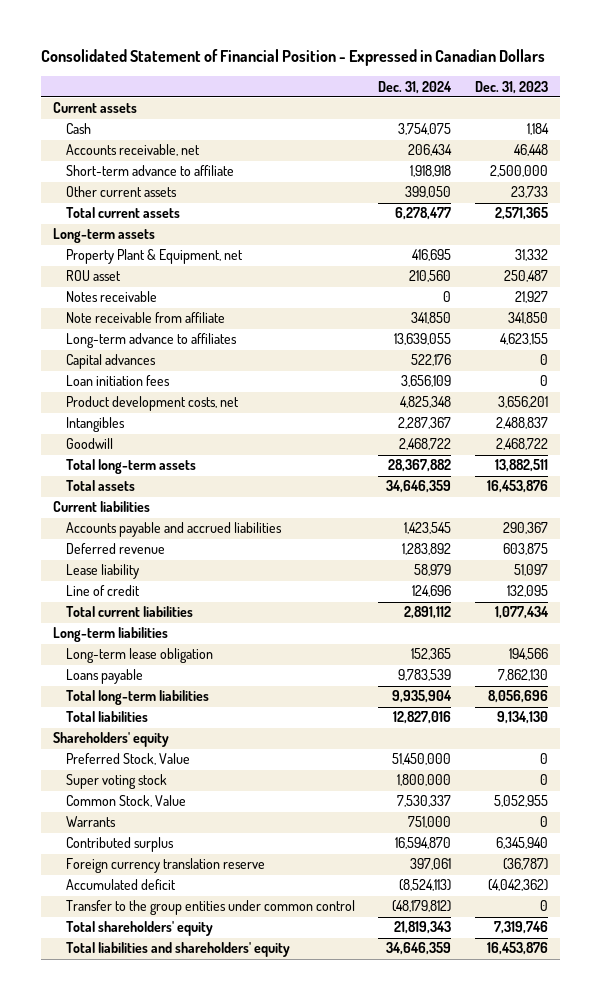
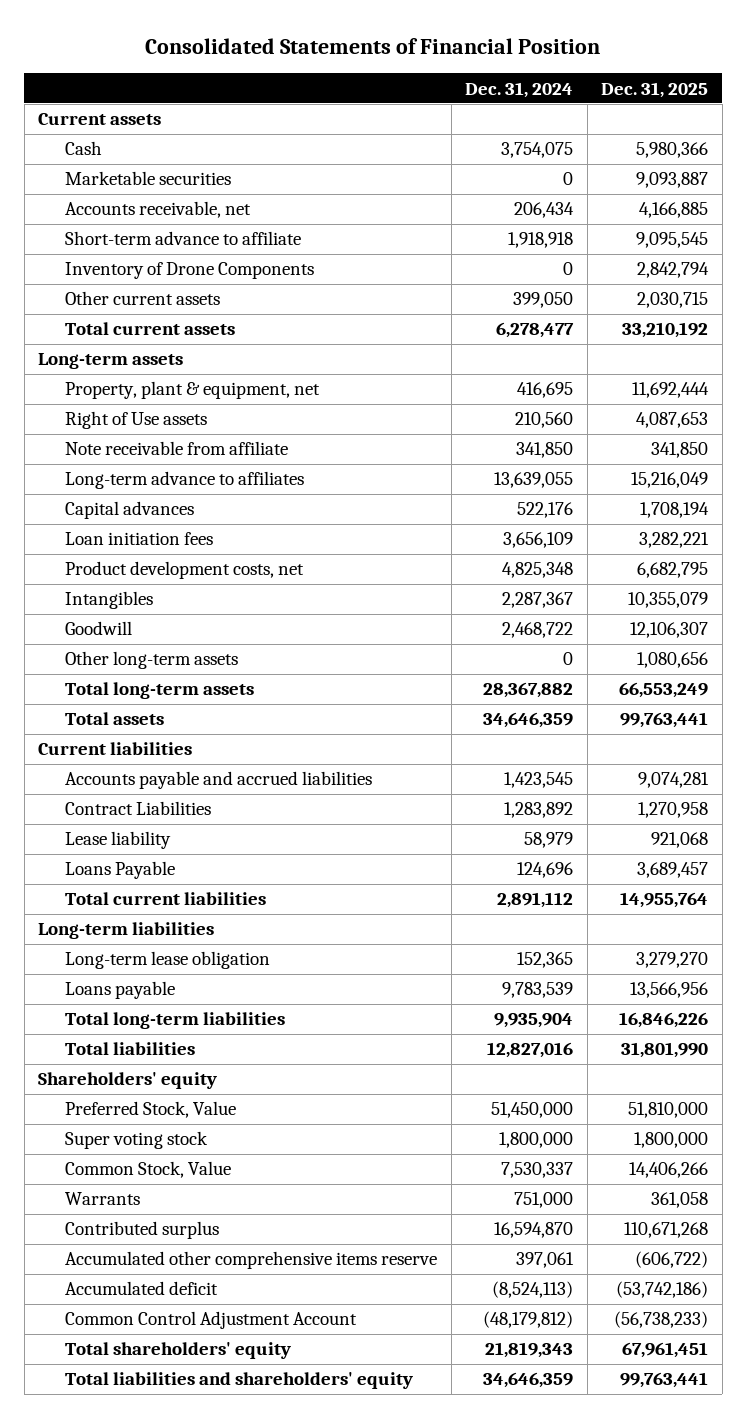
[41,49,546,67] Consolidated Statement of Financial Position - Expressed in Canadian Dollars -> [145,37,601,54] Consolidated Statements of Financial Position
[475,80,549,94] Dec. 31, 2023 -> none
none -> [601,81,709,98] Dec. 31, 2025
none -> [65,171,232,186] Marketable securities
none -> [65,262,315,280] Inventory of Drone Components
[65,291,157,303] Notes receivable -> none
[65,249,243,265] Property Plant & Equipment, net -> [65,381,321,400] Property, plant & equipment, net
[65,270,121,282] ROU asset -> [65,411,208,430] Right of Use assets
none -> [65,651,239,670] Other long-term assets
[65,543,165,555] Deferred revenue -> [65,801,212,816] Contract Liabilities
[65,585,140,597] Line of credit -> [65,861,176,880] Loans Payable
[65,858,265,874] Foreign currency translation reserve -> [65,1251,438,1270] Accumulated other comprehensive items reserve
[65,900,355,916] Transfer to the group entities under common control -> [65,1311,358,1330] Common Control Adjustment Account

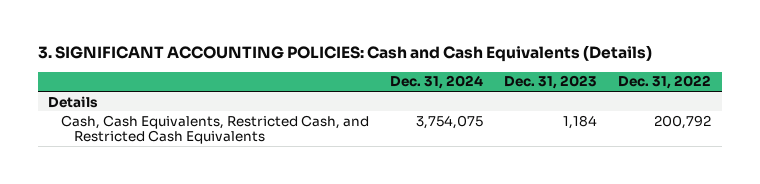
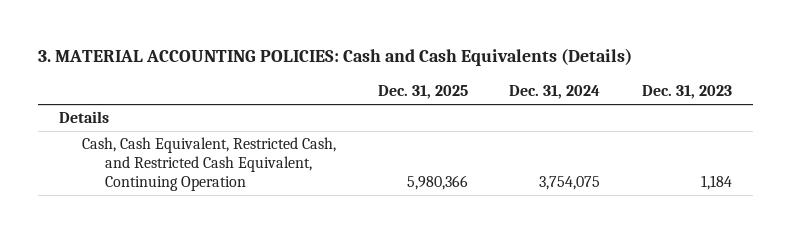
[37,45,652,63] 3. SIGNIFICANT ACCOUNTING POLICIES: Cash and Cash Equivalents (Details) -> [37,48,632,67] 3. MATERIAL ACCOUNTING POLICIES: Cash and Cash Equivalents (Details)
[618,75,712,90] Dec. 31, 2022 -> none
none -> [377,85,468,100] Dec. 31, 2025
[61,114,370,145] Cash, Cash Equivalents, Restricted Cash, and Restricted Cash Equivalents -> [81,137,336,192] Cash, Cash Equivalent, Restricted Cash, and Restricted Cash Equivalent, Continuing Operation

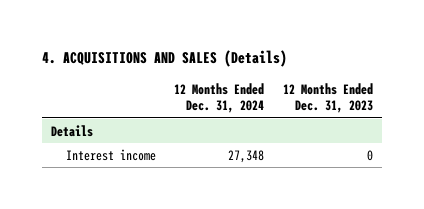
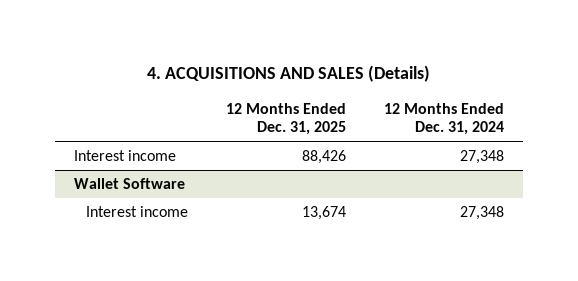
[282,82,373,114] 12 Months Ended Dec. 31, 2023 -> none
none -> [225,102,346,136] 12 Months Ended Dec. 31, 2025
[51,124,94,137] Details -> none
none -> [73,178,185,190] Wallet Software
none -> [85,206,188,218] Interest income

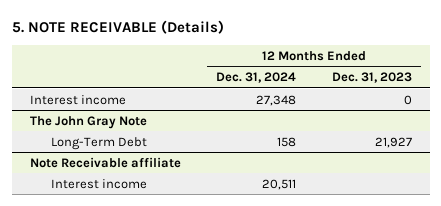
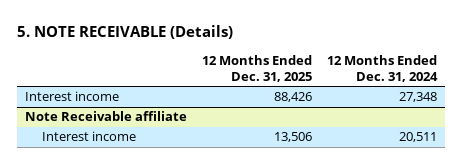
[331,72,412,84] Dec. 31, 2023 -> none
none -> [201,54,312,82] 12 Months Ended Dec. 31, 2025
[29,115,147,129] The John Gray Note -> none
[50,136,147,150] Long-Term Debt -> none

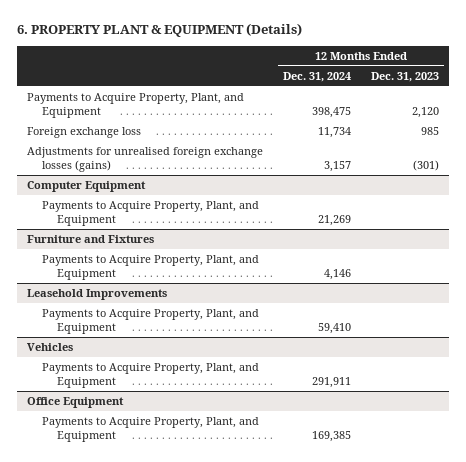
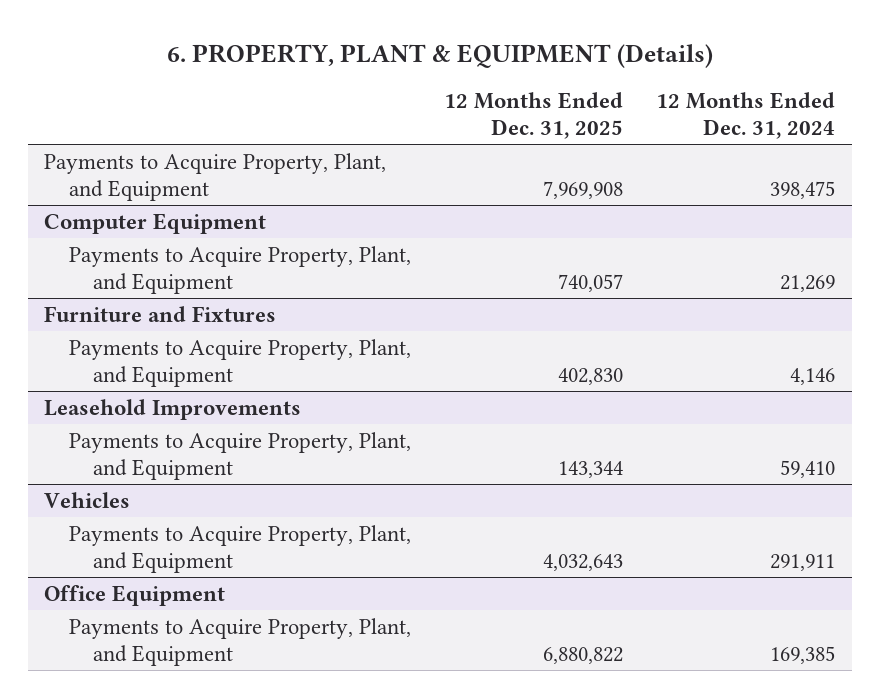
[16,23,302,38] 6. PROPERTY PLANT & EQUIPMENT (Details) -> [166,44,713,69] 6. PROPERTY, PLANT & EQUIPMENT (Details)
[370,71,439,82] Dec. 31, 2023 -> none
none -> [443,92,623,139] 12 Months Ended Dec. 31, 2025
[26,127,141,139] Foreign exchange loss -> none
[26,147,263,173] Adjustments for unrealised foreign exchange losses (gains) -> none

